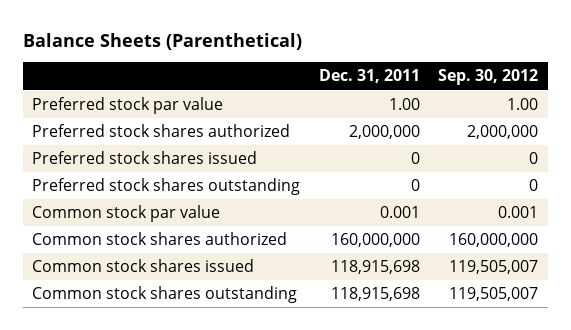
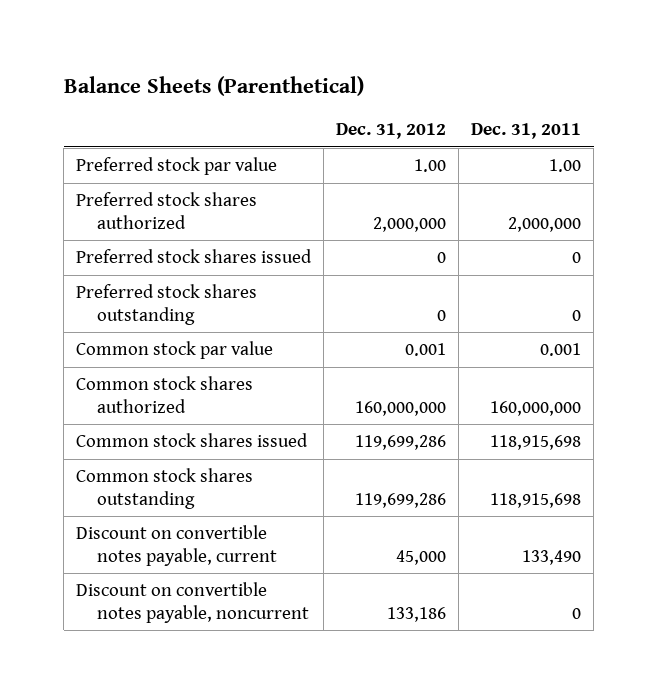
[438,69,539,86] Sep. 30, 2012 -> none
none -> [336,123,447,140] Dec. 31, 2012
none -> [76,525,278,566] Discount on convertible notes payable, current
none -> [76,582,310,623] Discount on convertible notes payable, noncurrent

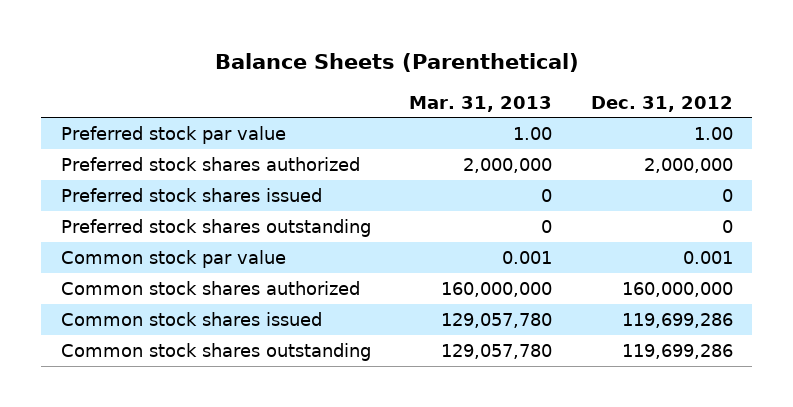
[471,123,582,140] Dec. 31, 2011 -> none
none -> [409,95,553,112] Mar. 31, 2013
[76,525,278,566] Discount on convertible notes payable, current -> none
[76,582,310,623] Discount on convertible notes payable, noncurrent -> none

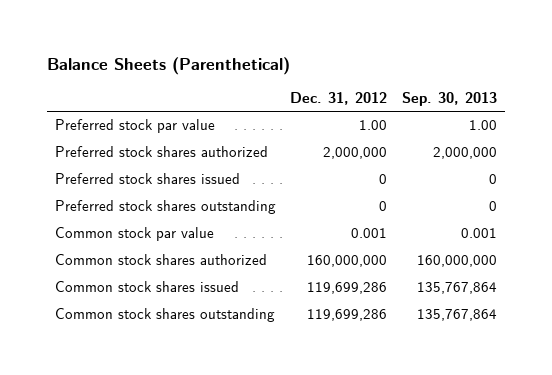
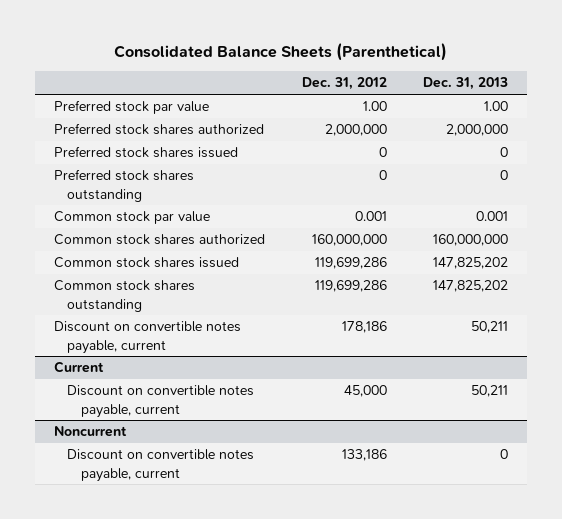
[47,56,291,75] Balance Sheets (Parenthetical) -> [114,42,448,61] Consolidated Balance Sheets (Parenthetical)
[402,91,498,106] Sep. 30, 2013 -> none
none -> [423,77,509,91] Dec. 31, 2013
none -> [53,321,241,354] Discount on convertible notes payable, current
none -> [53,361,104,374] Current
none -> [67,385,255,418] Discount on convertible notes payable, current
none -> [53,426,127,438] Noncurrent
none -> [67,449,255,482] Discount on convertible notes payable, current

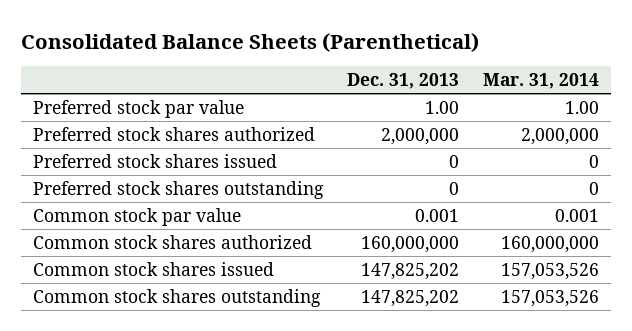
[301,77,387,91] Dec. 31, 2012 -> none
none -> [482,73,599,90] Mar. 31, 2014
[53,321,241,354] Discount on convertible notes payable, current -> none
[53,361,104,374] Current -> none
[67,385,255,418] Discount on convertible notes payable, current -> none
[53,426,127,438] Noncurrent -> none
[67,449,255,482] Discount on convertible notes payable, current -> none

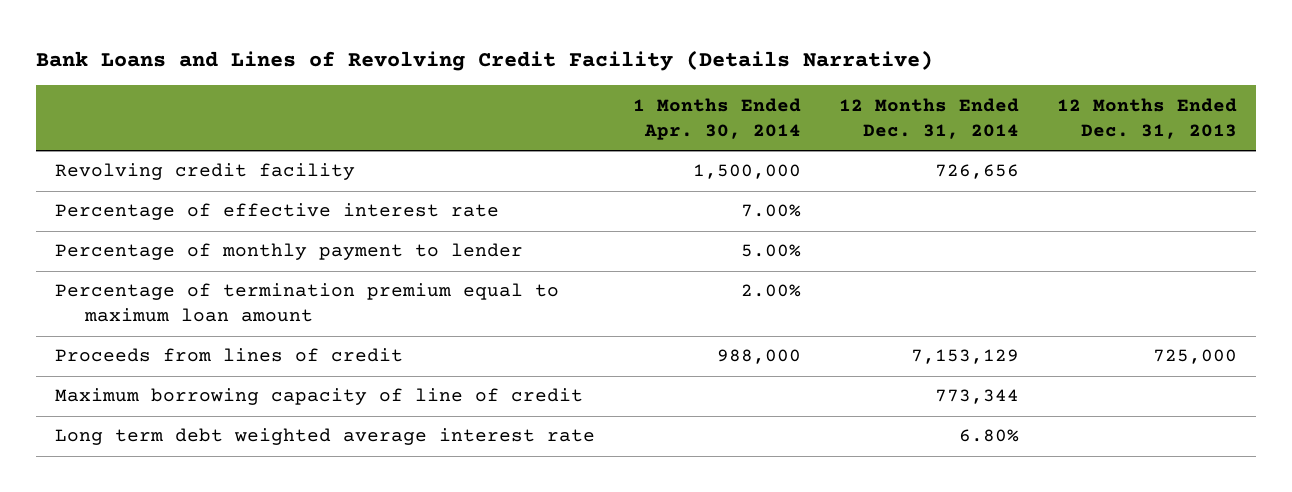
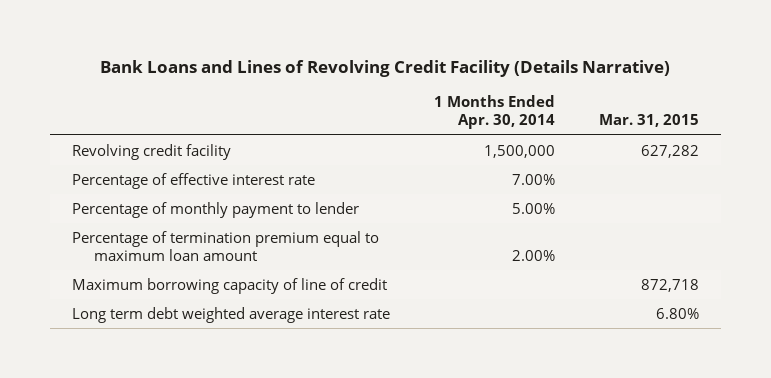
[838,97,1019,139] 12 Months Ended Dec. 31, 2014 -> none
[1056,97,1237,139] 12 Months Ended Dec. 31, 2013 -> none
none -> [598,114,699,128] Mar. 31, 2015
[55,348,404,363] Proceeds from lines of credit -> none

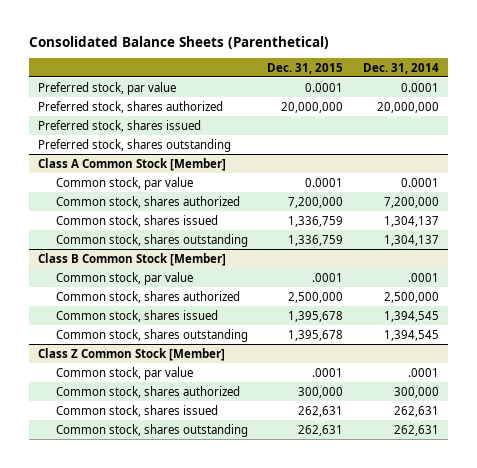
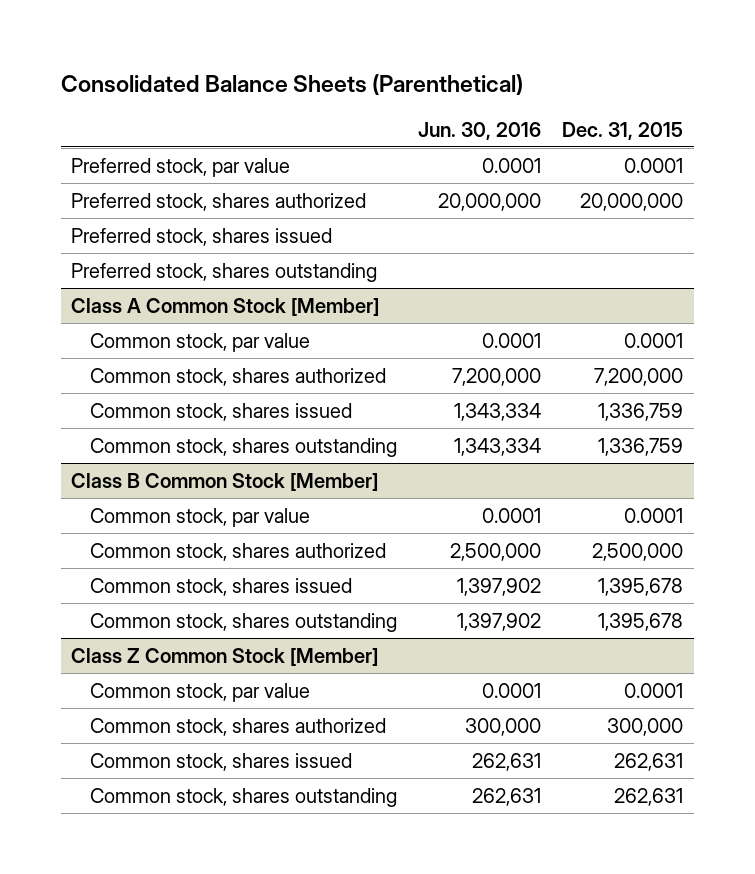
[362,62,439,74] Dec. 31, 2014 -> none
none -> [418,121,542,140] Jun. 30, 2016
[312,272,344,282] .0001 -> [624,507,684,523] 0.0001
[312,367,344,377] .0001 -> [624,682,684,698] 0.0001

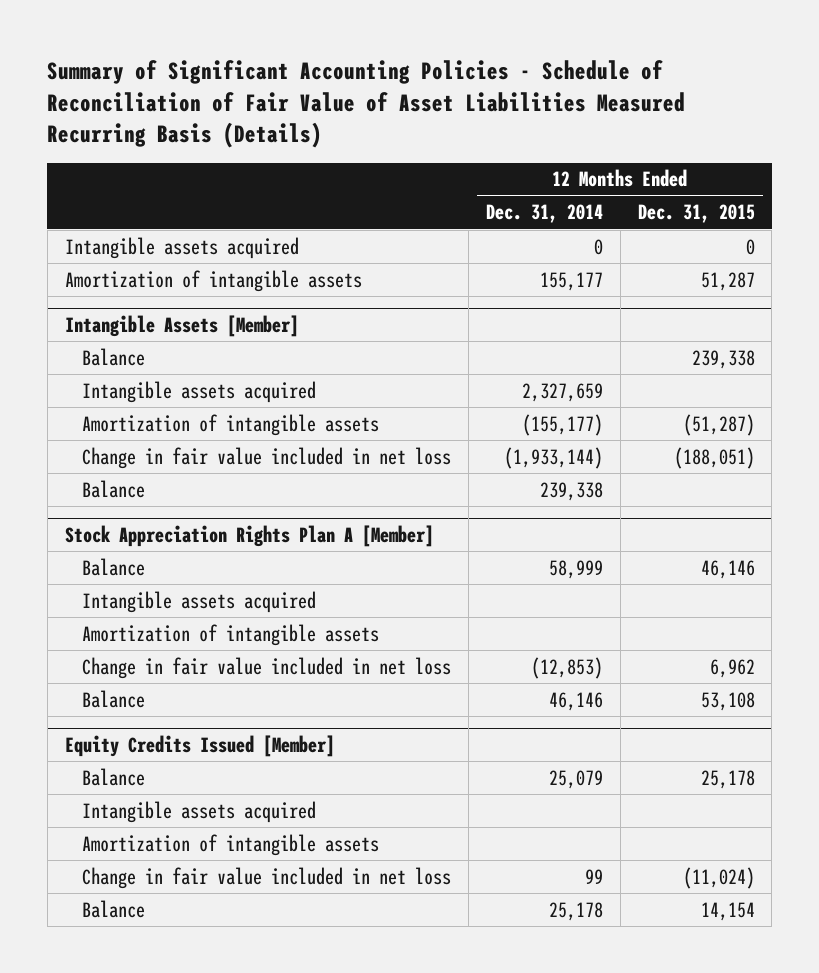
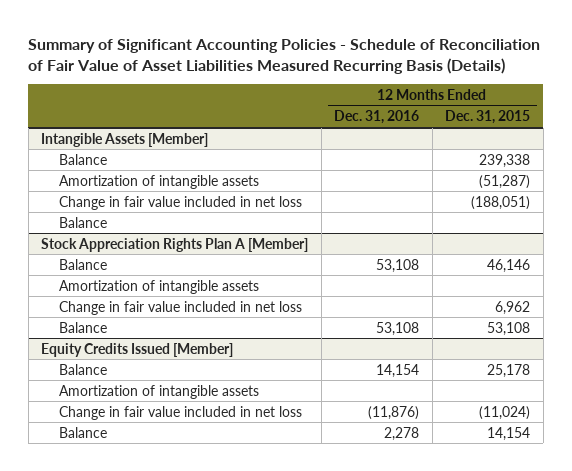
[485,204,603,224] Dec. 31, 2014 -> none
none -> [334,110,420,125] Dec. 31, 2016
[64,236,299,259] Intangible assets acquired -> none
[64,269,362,292] Amortization of intangible assets -> none
[82,380,317,403] Intangible assets acquired -> none
[82,590,317,613] Intangible assets acquired -> none
[82,800,317,823] Intangible assets acquired -> none

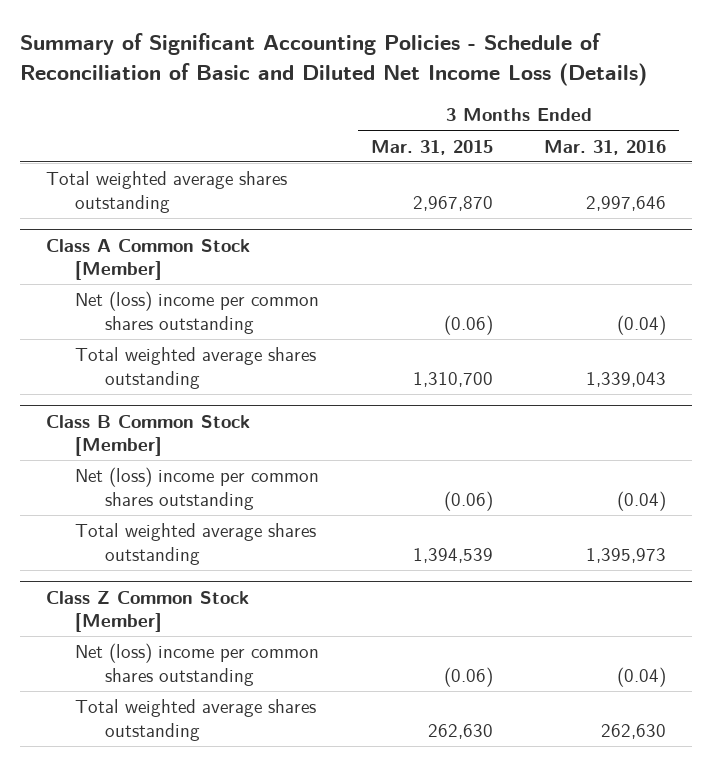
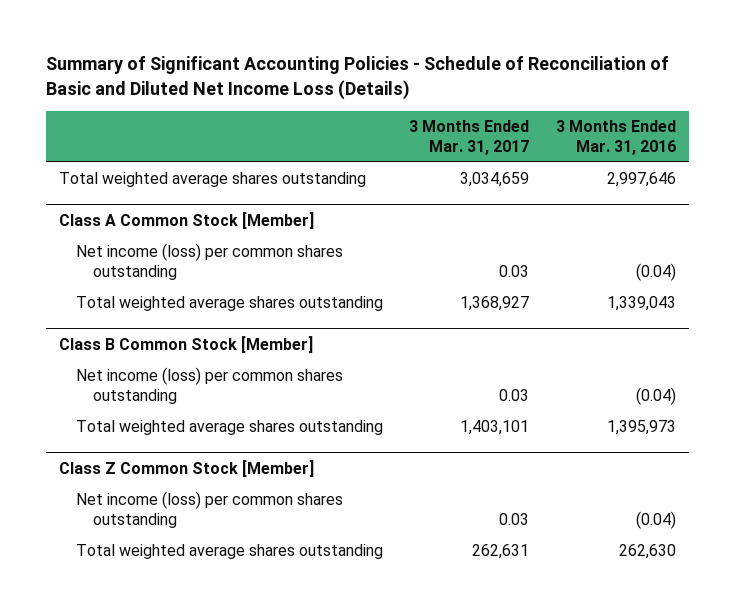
[370,139,493,155] Mar. 31, 2015 -> none
none -> [409,120,530,155] 3 Months Ended Mar. 31, 2017
[75,291,320,334] Net (loss) income per common shares outstanding -> [75,243,343,280] Net income (loss) per common shares outstanding
[75,467,320,510] Net (loss) income per common shares outstanding -> [75,367,343,404] Net income (loss) per common shares outstanding
[75,643,320,686] Net (loss) income per common shares outstanding -> [75,491,343,528] Net income (loss) per common shares outstanding

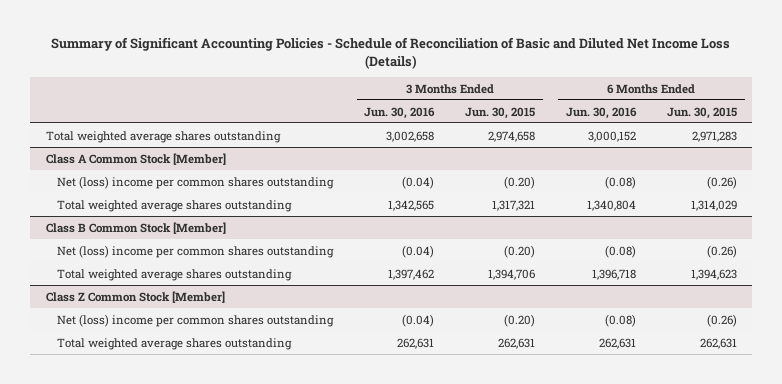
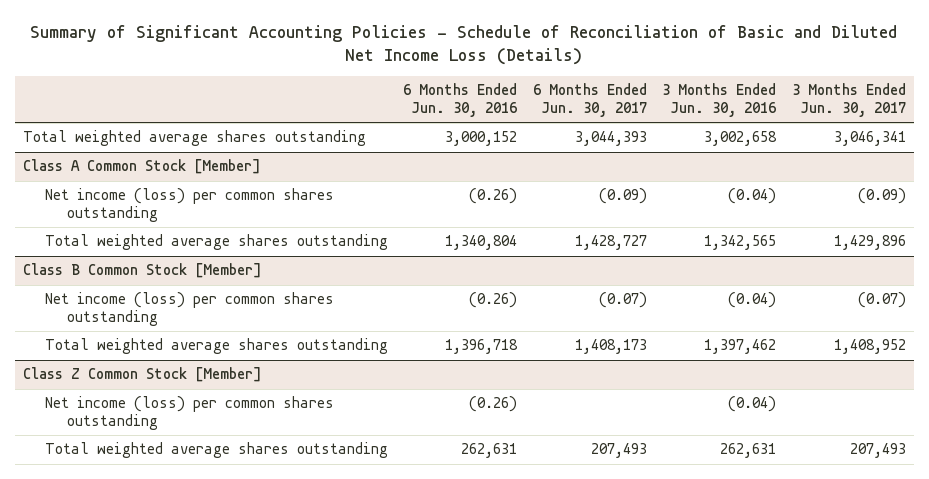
[465,106,536,119] Jun. 30, 2015 -> none
[666,106,737,119] Jun. 30, 2015 -> none
none -> [532,83,647,117] 6 Months Ended Jun. 30, 2017
none -> [792,83,907,117] 3 Months Ended Jun. 30, 2017
[57,175,335,189] Net (loss) income per common shares outstanding -> [44,188,334,223] Net income (loss) per common shares outstanding
[604,175,636,189] (0.08) -> [469,188,518,205] (0.26)
[57,244,335,258] Net (loss) income per common shares outstanding -> [44,292,334,327] Net income (loss) per common shares outstanding
[604,244,636,258] (0.08) -> [469,292,518,309] (0.26)
[57,313,335,327] Net (loss) income per common shares outstanding -> [44,396,334,431] Net income (loss) per common shares outstanding
[604,313,636,327] (0.08) -> [469,396,518,413] (0.26)

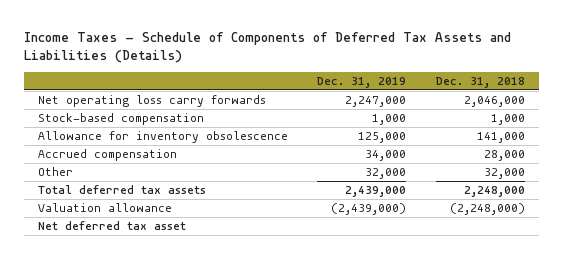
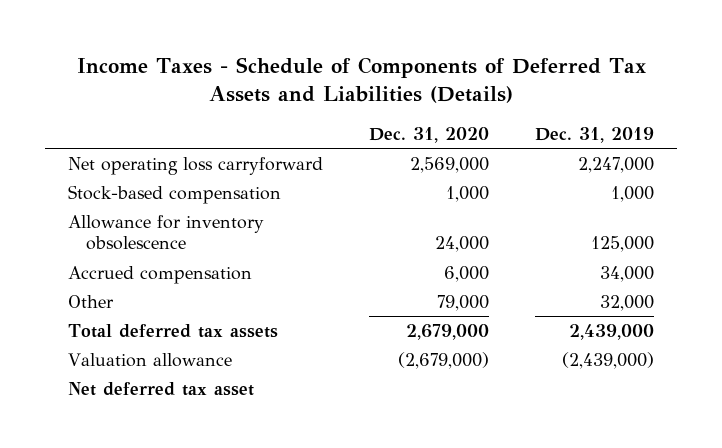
[435,77,525,89] Dec. 31, 2018 -> none
none -> [368,127,489,144] Dec. 31, 2020
[38,94,267,107] Net operating loss carry forwards -> [67,156,323,175] Net operating loss carryforward

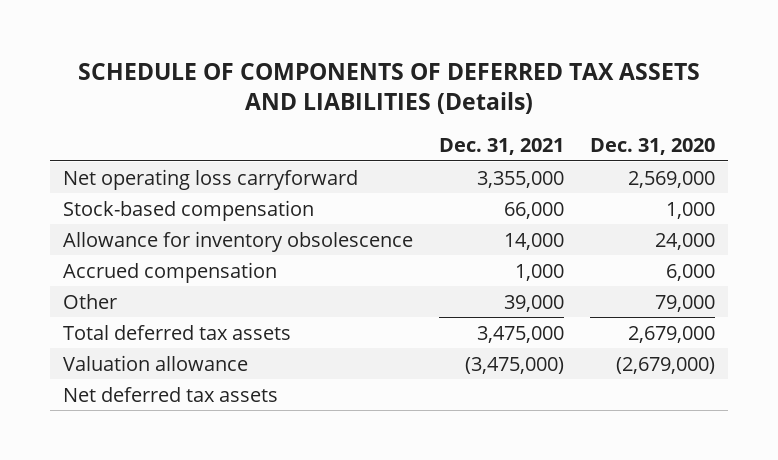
[76,57,646,104] Income Taxes - Schedule of Components of Deferred Tax Assets and Liabilities (Details) -> [77,63,700,115] SCHEDULE OF COMPONENTS OF DEFERRED TAX ASSETS AND LIABILITIES (Details)
[534,127,654,144] Dec. 31, 2019 -> none
none -> [438,138,564,156] Dec. 31, 2021
[67,381,254,396] Net deferred tax asset -> [62,386,278,402] Net deferred tax assets

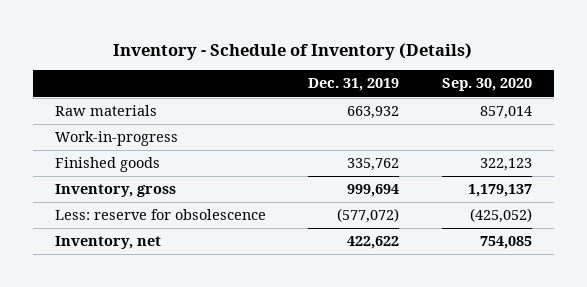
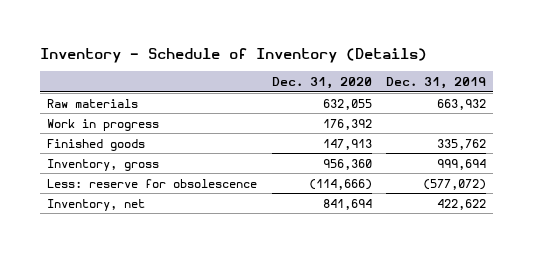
[442,78,533,92] Sep. 30, 2020 -> none
none -> [271,77,372,90] Dec. 31, 2020
[54,131,178,147] Work-in-progress -> [47,118,160,131] Work in progress

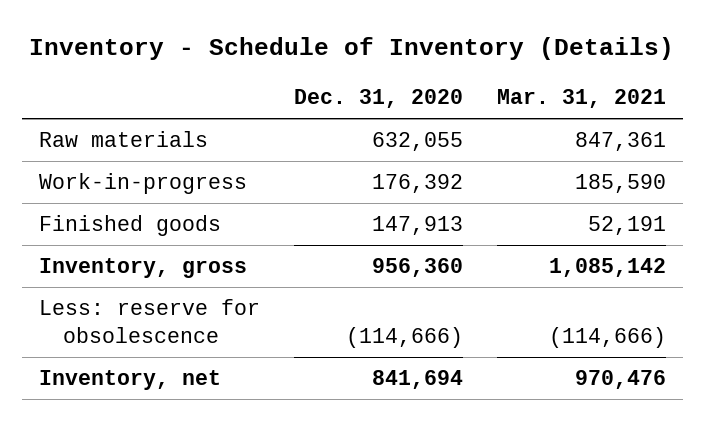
[385,77,486,90] Dec. 31, 2019 -> none
none -> [496,89,666,109] Mar. 31, 2021
[47,118,160,131] Work in progress -> [38,173,247,195] Work-in-progress

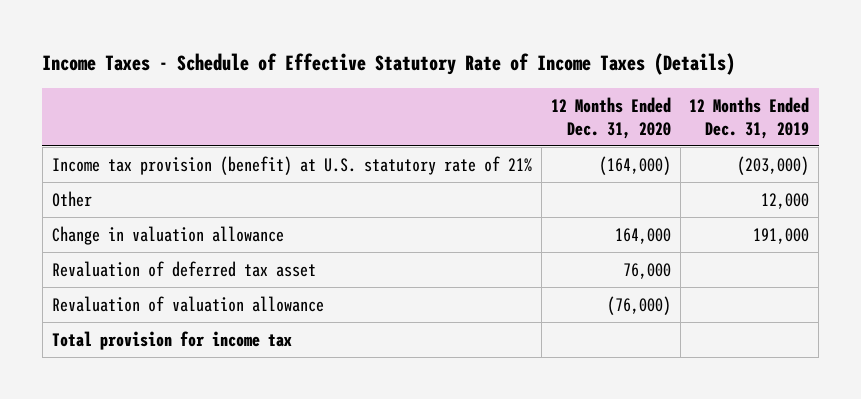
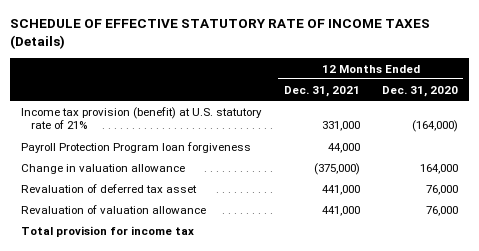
[42,53,736,76] Income Taxes - Schedule of Effective Statutory Rate of Income Taxes (Details) -> [10,19,431,50] SCHEDULE OF EFFECTIVE STATUTORY RATE OF INCOME TAXES (Details)
[689,97,810,139] 12 Months Ended Dec. 31, 2019 -> none
none -> [283,85,360,97] Dec. 31, 2021
[51,190,92,207] Other -> none
none -> [21,141,252,153] Payroll Protection Program loan forgiveness
[606,295,671,315] (76,000) -> [425,205,458,216] 76,000

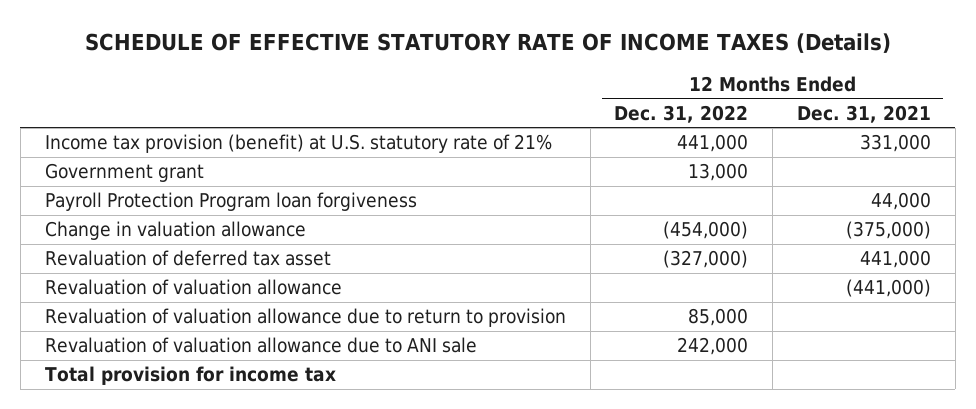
[381,85,458,97] Dec. 31, 2020 -> none
none -> [614,104,749,123] Dec. 31, 2022
none -> [44,163,204,183] Government grant
[321,205,360,216] 441,000 -> [846,279,932,298] (441,000)
none -> [44,308,566,328] Revaluation of valuation allowance due to return to provision
none -> [44,337,477,354] Revaluation of valuation allowance due to ANI sale

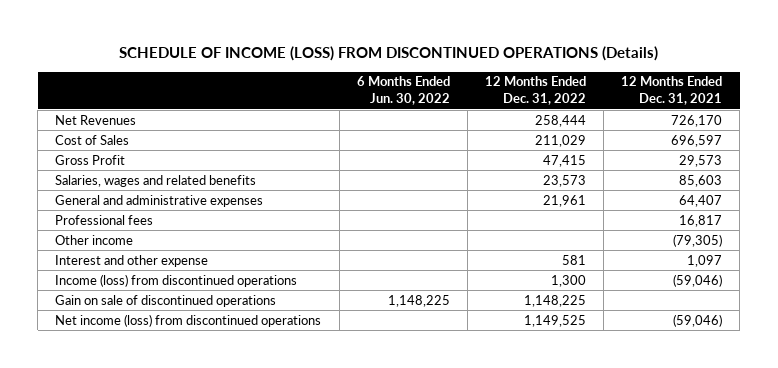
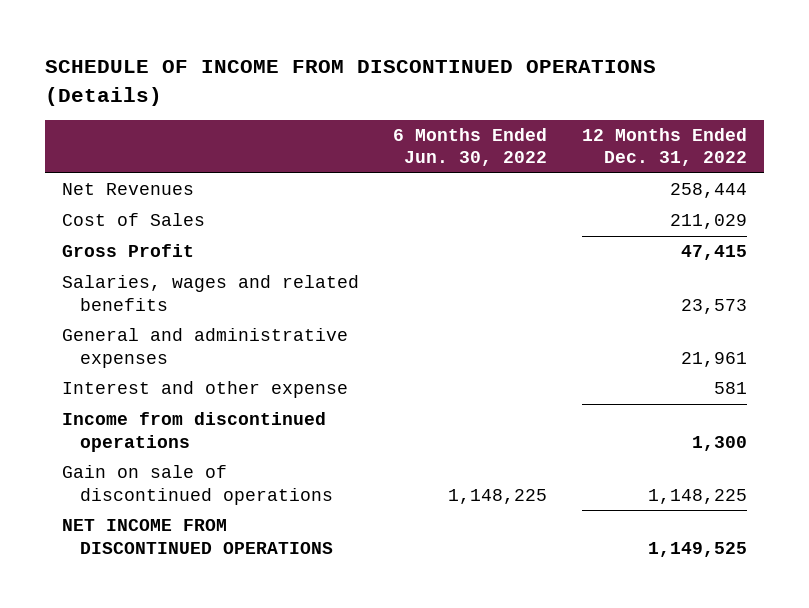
[118,46,658,62] SCHEDULE OF INCOME (LOSS) FROM DISCONTINUED OPERATIONS (Details) -> [44,60,656,106] SCHEDULE OF INCOME FROM DISCONTINUED OPERATIONS (Details)
[621,76,723,106] 12 Months Ended Dec. 31, 2021 -> none
[55,214,154,225] Professional fees -> none
[55,234,134,245] Other income -> none
[55,273,298,287] Income (loss) from discontinued operations -> [62,412,327,452] Income from discontinued operations
[55,313,322,327] Net income (loss) from discontinued operations -> [62,519,334,554] NET INCOME FROM DISCONTINUED OPERATIONS

